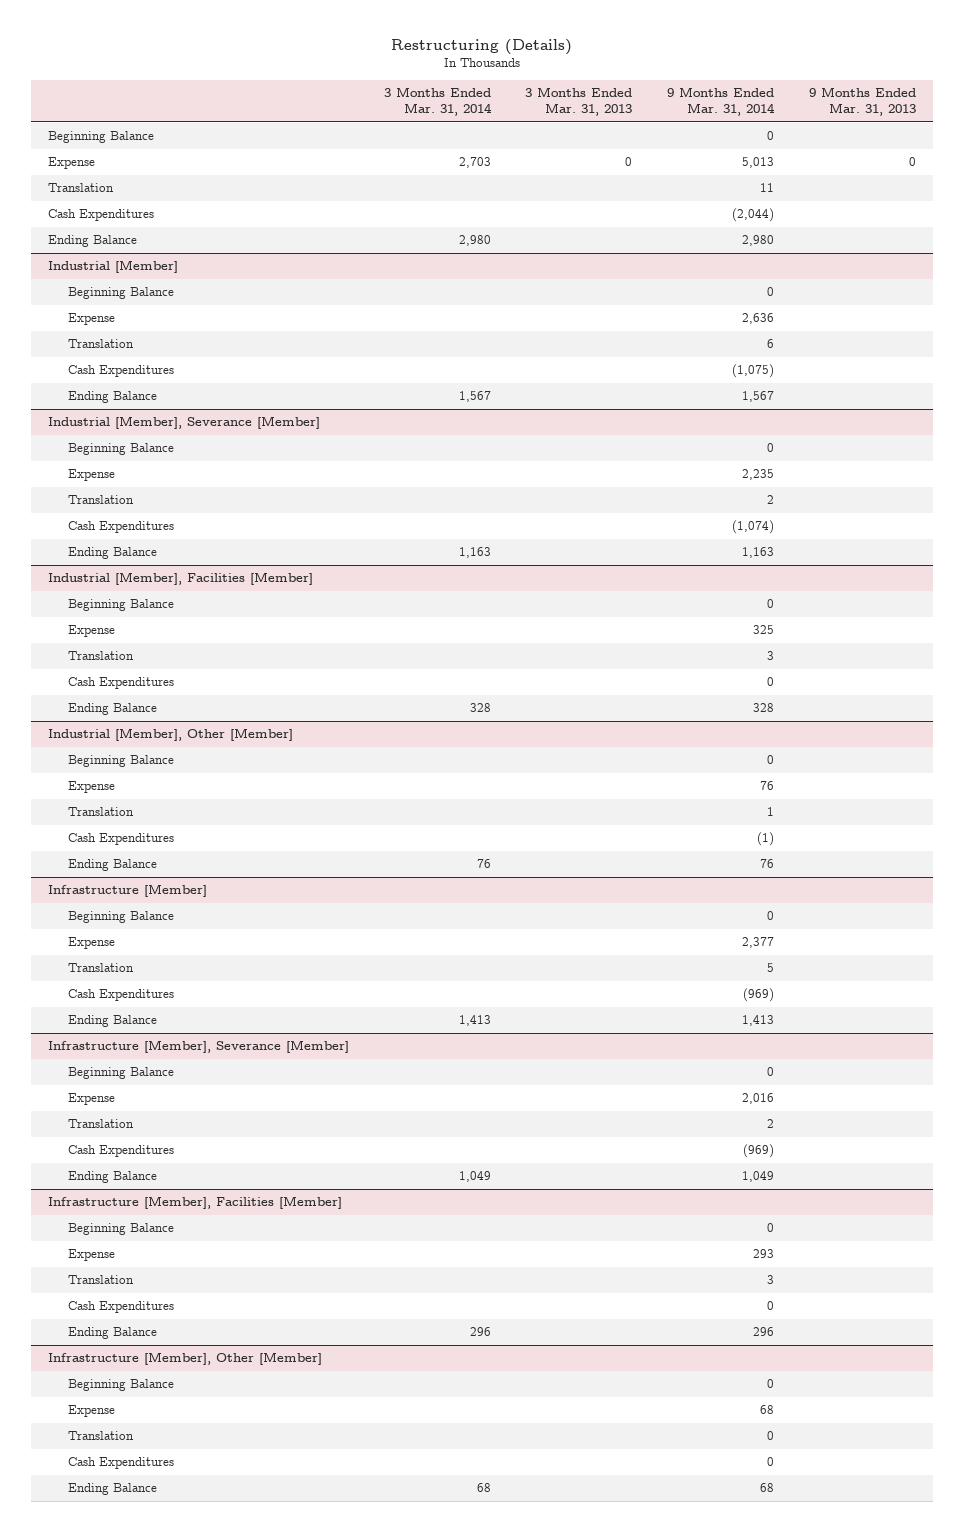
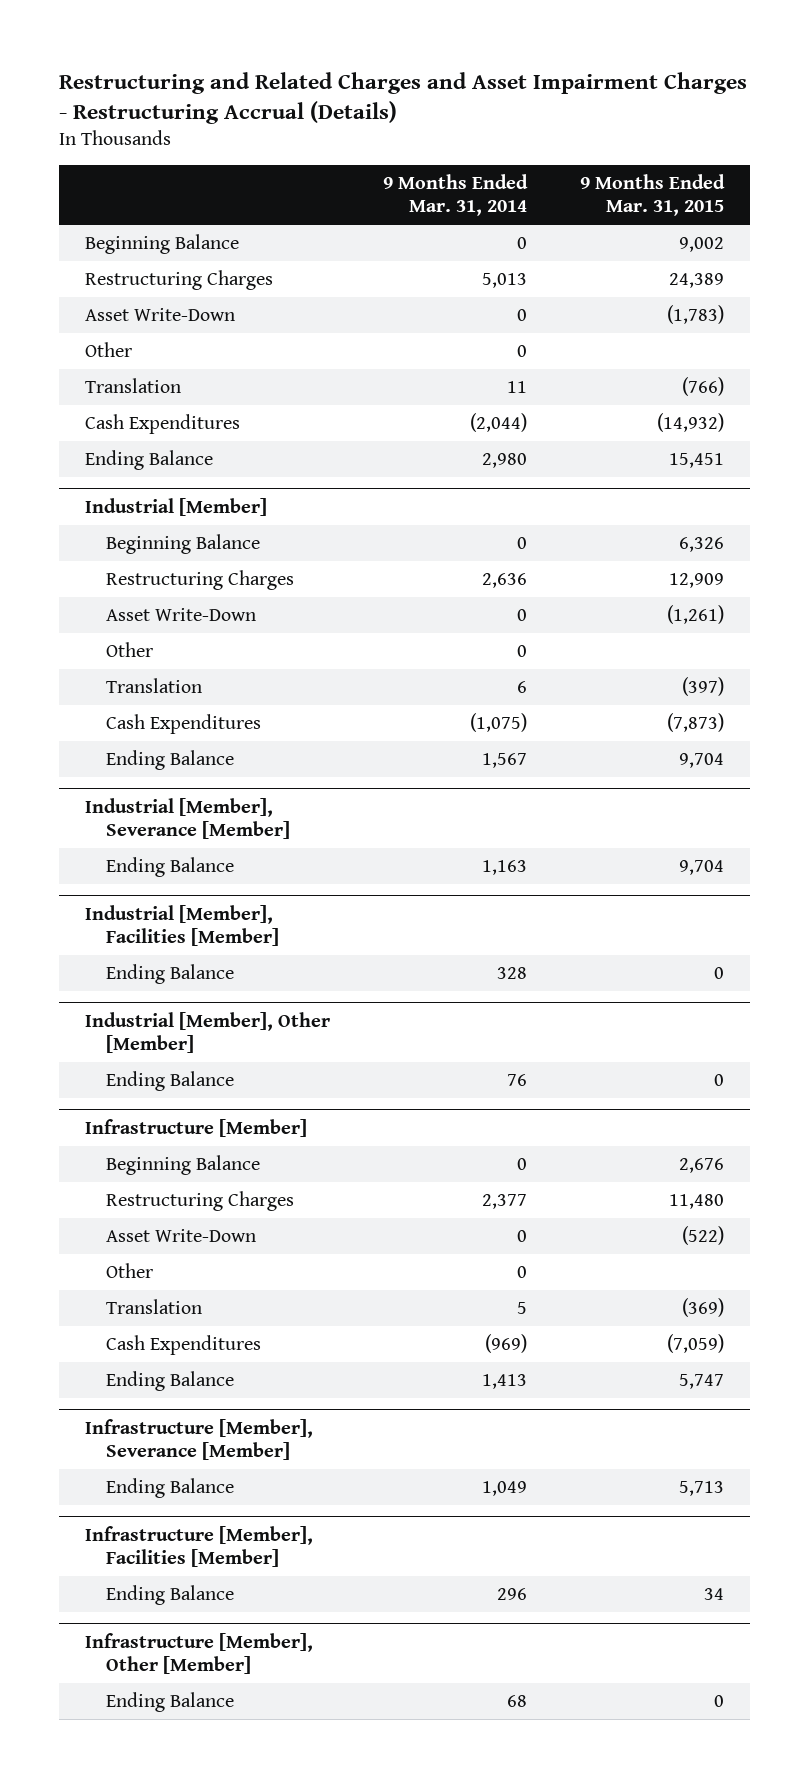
[390,39,572,56] Restructuring (Details) -> [58,71,747,124] Restructuring and Related Charges and Asset Impairment Charges - Restructuring Accrual (Details)
[383,86,492,116] 3 Months Ended Mar. 31, 2014 -> none
[525,86,633,116] 3 Months Ended Mar. 31, 2013 -> none
[808,86,916,116] 9 Months Ended Mar. 31, 2013 -> none
none -> [579,173,725,217] 9 Months Ended Mar. 31, 2015
[48,157,96,170] Expense -> [84,269,273,290] Restructuring Charges
none -> [84,307,235,321] Asset Write-Down
none -> [84,341,132,357] Other
[67,313,115,326] Expense -> [106,569,295,590] Restructuring Charges
none -> [106,607,257,621] Asset Write-Down
none -> [106,641,154,657] Other
[67,443,174,456] Beginning Balance -> none
[67,469,115,482] Expense -> none
[67,495,134,505] Translation -> none
[67,521,174,534] Cash Expenditures -> none
[67,599,174,612] Beginning Balance -> none
[67,625,115,638] Expense -> none
[67,651,134,661] Translation -> none
[67,677,174,690] Cash Expenditures -> none
[67,755,174,768] Beginning Balance -> none
[67,781,115,794] Expense -> none
[67,807,134,817] Translation -> none
[67,833,174,846] Cash Expenditures -> none
[67,937,115,950] Expense -> [106,1190,295,1211] Restructuring Charges
none -> [106,1228,257,1242] Asset Write-Down
none -> [106,1262,154,1278] Other
[67,1067,174,1080] Beginning Balance -> none
[67,1093,115,1106] Expense -> none
[67,1119,134,1129] Translation -> none
[67,1145,174,1158] Cash Expenditures -> none
[67,1223,174,1236] Beginning Balance -> none
[67,1249,115,1262] Expense -> none
[67,1275,134,1285] Translation -> none
[67,1301,174,1314] Cash Expenditures -> none
[67,1379,174,1392] Beginning Balance -> none
[67,1405,115,1418] Expense -> none
[67,1431,134,1441] Translation -> none
[67,1457,174,1470] Cash Expenditures -> none

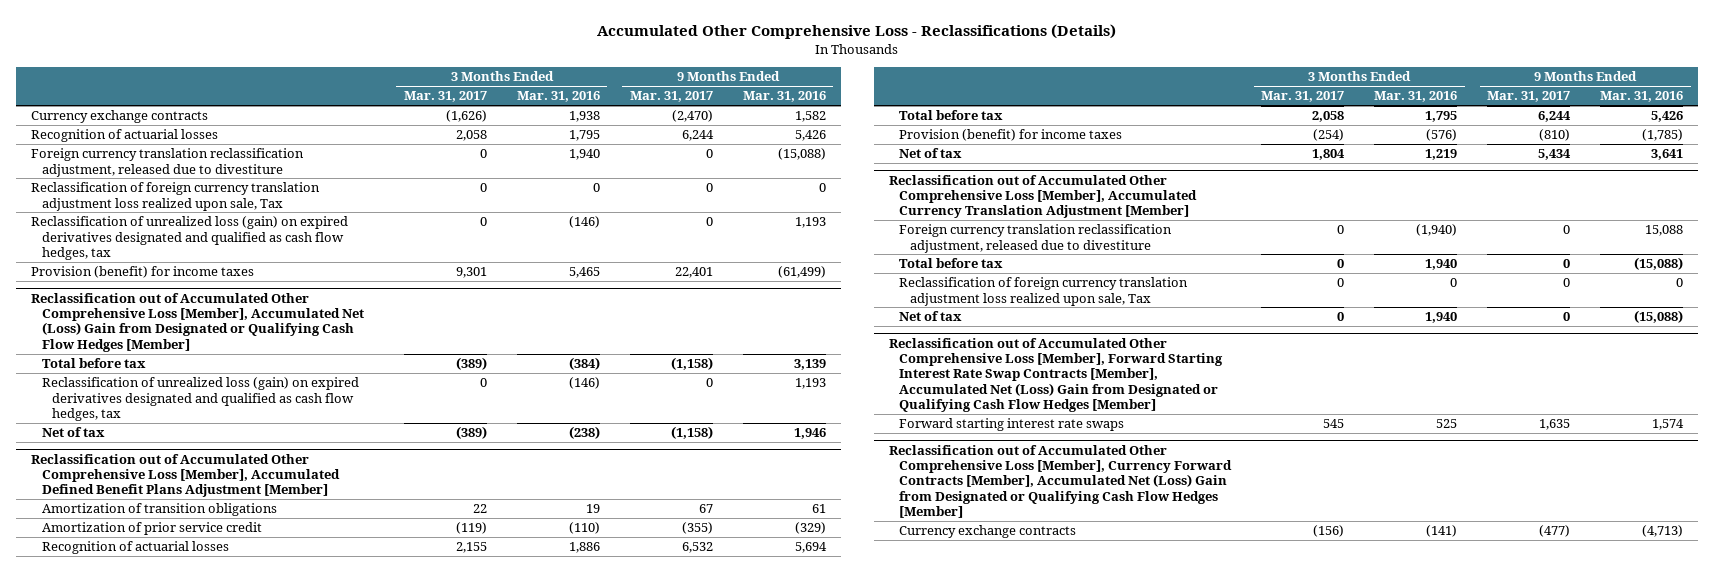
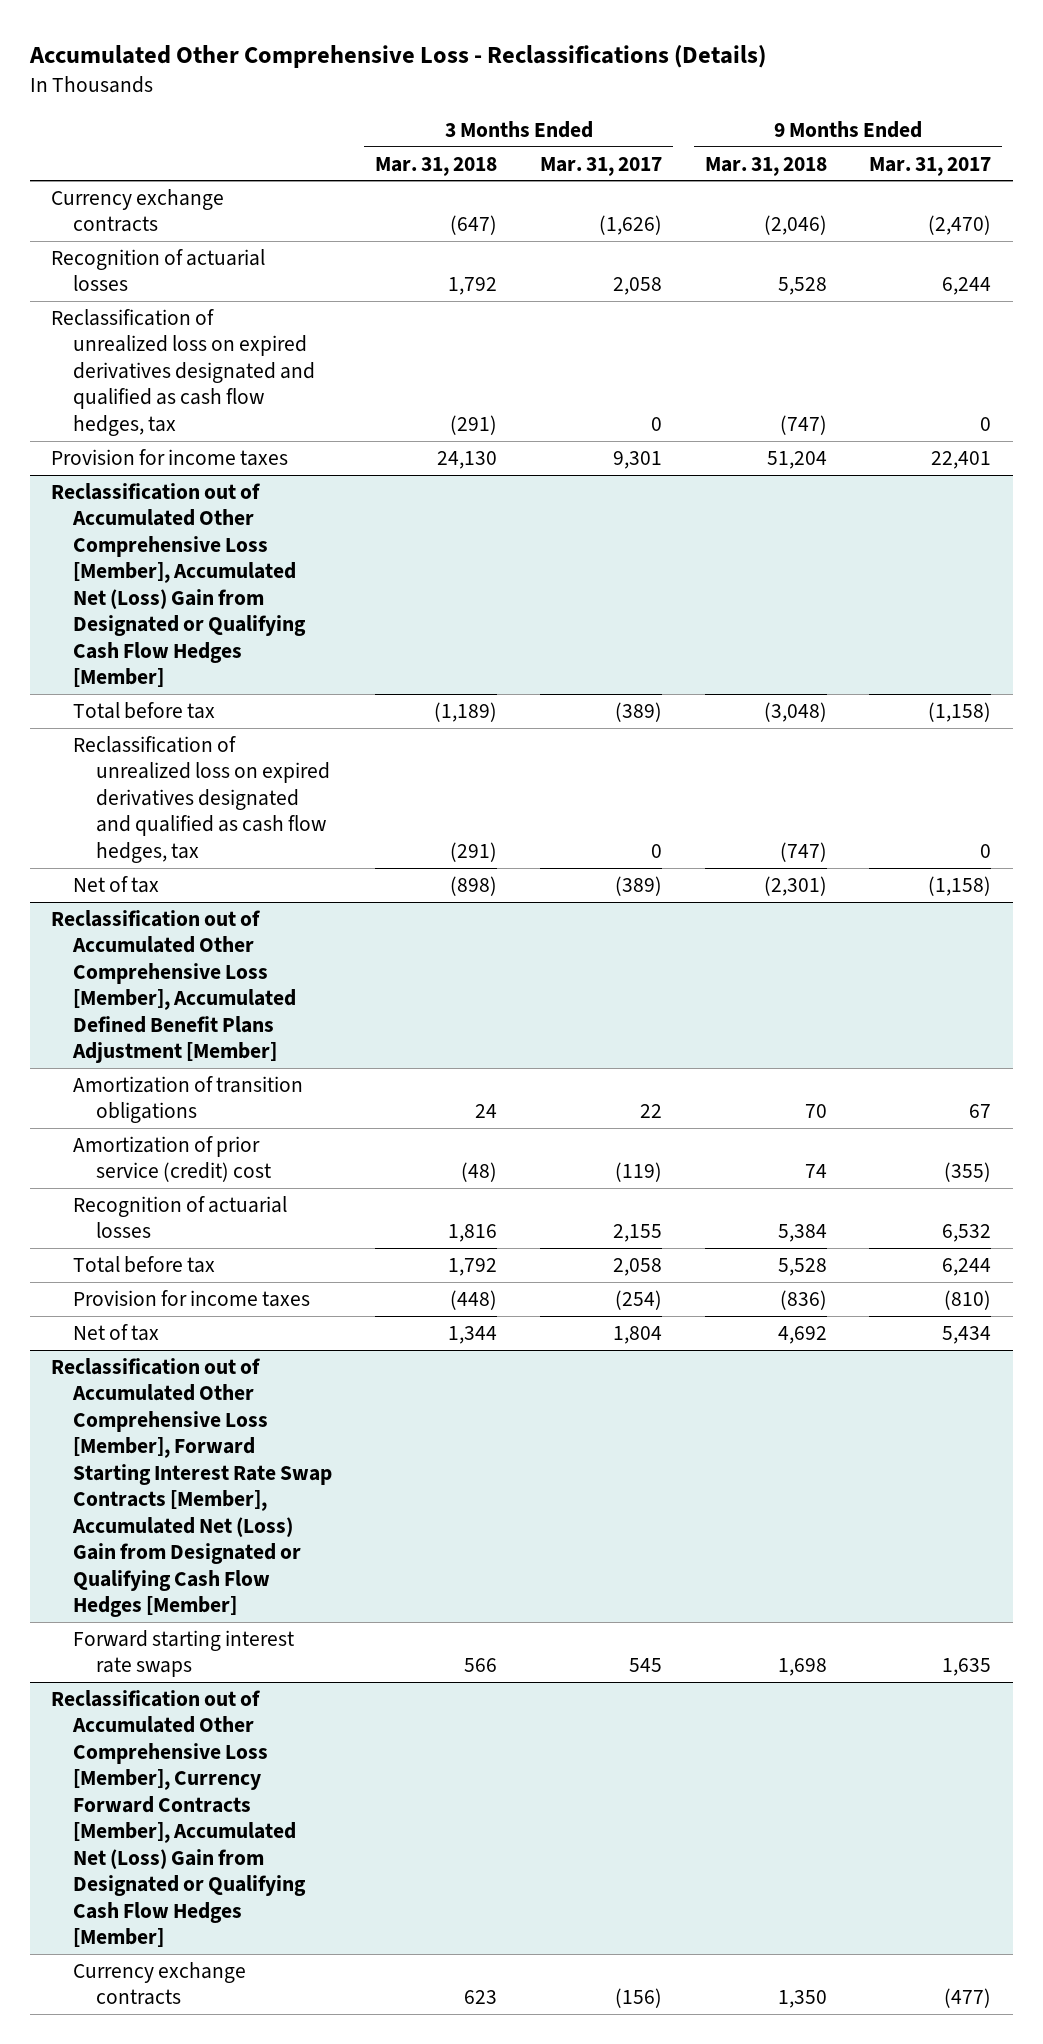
[516,91,600,103] Mar. 31, 2016 -> none
[742,91,826,103] Mar. 31, 2016 -> none
none -> [375,156,498,176] Mar. 31, 2018
none -> [704,156,827,176] Mar. 31, 2018
[31,148,305,177] Foreign currency translation reclassification adjustment, released due to divestiture -> none
[31,182,321,211] Reclassification of foreign currency translation adjustment loss realized upon sale, Tax -> none
[31,216,349,260] Reclassification of unrealized loss (gain) on expired derivatives designated and qualified as cash flow hedges, tax -> [51,308,316,436] Reclassification of unrealized loss on expired derivatives designated and qualified as cash flow hedges, tax
[31,266,255,279] Provision (benefit) for income taxes -> [51,448,289,466] Provision for income taxes
[41,377,359,421] Reclassification of unrealized loss (gain) on expired derivatives designated and qualified as cash flow hedges, tax -> [73,735,330,863] Reclassification of unrealized loss on expired derivatives designated and qualified as cash flow hedges, tax
[41,522,262,536] Amortization of prior service credit -> [73,1135,271,1183] Amortization of prior service (credit) cost
[899,129,1123,142] Provision (benefit) for income taxes -> [73,1289,311,1307] Provision for income taxes
[888,174,1198,219] Reclassification out of Accumulated Other Comprehensive Loss [Member], Accumulated Currency Translation Adjustment [Member] -> none
[899,224,1173,253] Foreign currency translation reclassification adjustment, released due to divestiture -> none
[899,258,1004,269] Total before tax -> none
[899,277,1189,306] Reclassification of foreign currency translation adjustment loss realized upon sale, Tax -> none
[899,311,963,322] Net of tax -> none

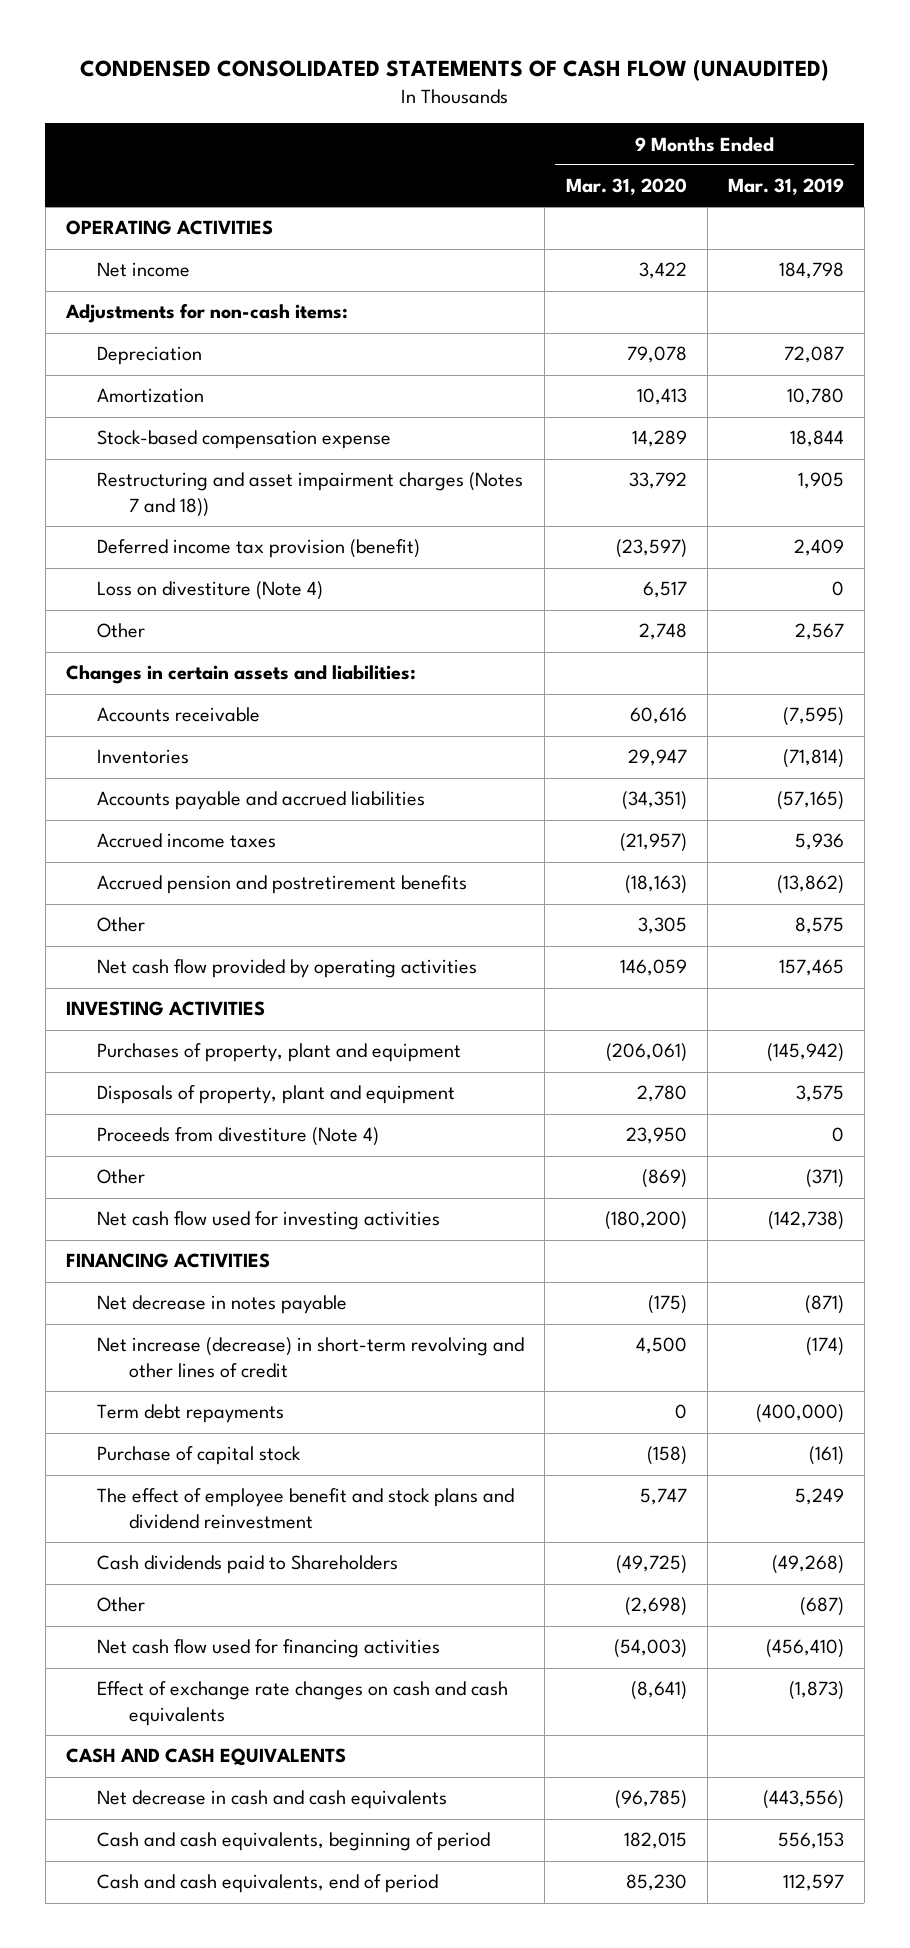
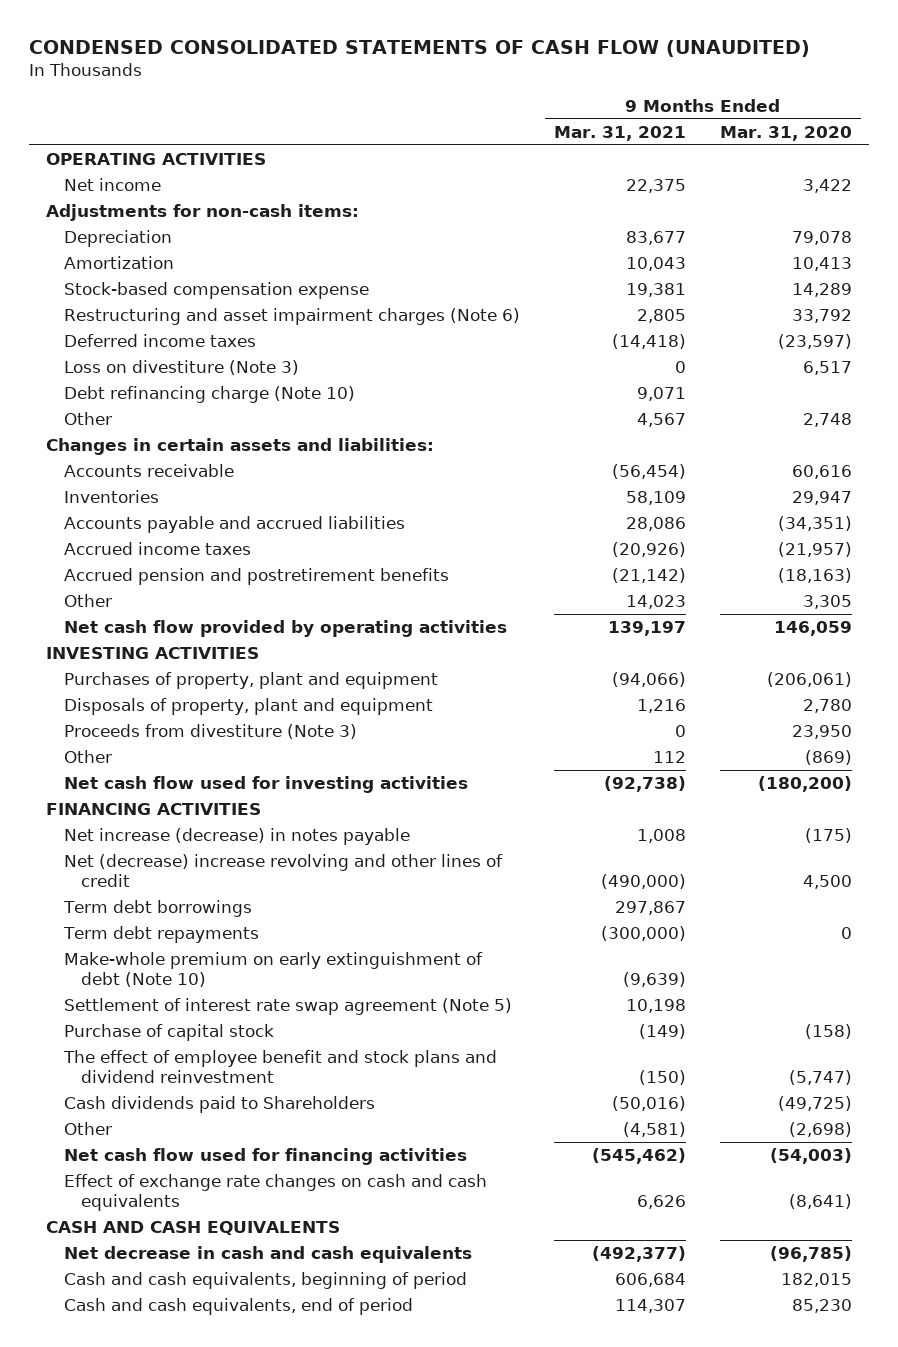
[727,178,844,196] Mar. 31, 2019 -> none
none -> [553,125,686,141] Mar. 31, 2021
[97,472,524,517] Restructuring and asset impairment charges (Notes 7 and 18)) -> [63,308,520,326] Restructuring and asset impairment charges (Note 6)
[97,539,421,559] Deferred income tax provision (benefit) -> [63,334,256,348] Deferred income taxes
[97,581,324,601] Loss on divestiture (Note 4) -> [63,360,299,376] Loss on divestiture (Note 3)
none -> [63,386,355,404] Debt refinancing charge (Note 10)
[97,1127,380,1147] Proceeds from divestiture (Note 4) -> [63,724,357,740] Proceeds from divestiture (Note 3)
[97,1295,348,1315] Net decrease in notes payable -> [63,828,410,846] Net increase (decrease) in notes payable
[97,1337,525,1378] Net increase (decrease) in short-term revolving and other lines of credit -> [63,854,503,888] Net (decrease) increase revolving and other lines of credit
none -> [62,900,252,918] Term debt borrowings
none -> [63,952,483,988] Make-whole premium on early extinguishment of debt (Note 10)
none -> [63,998,512,1016] Settlement of interest rate swap agreement (Note 5)
[639,1488,687,1506] 5,747 -> [789,1070,853,1086] (5,747)

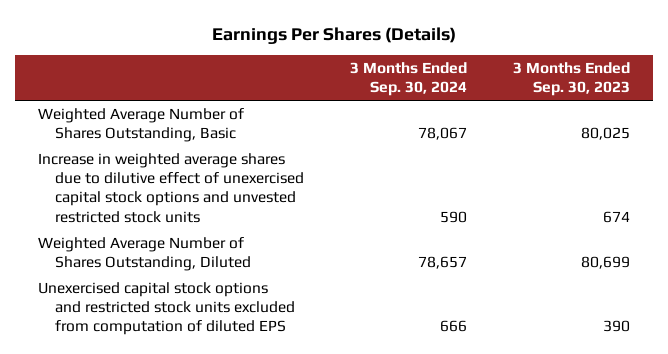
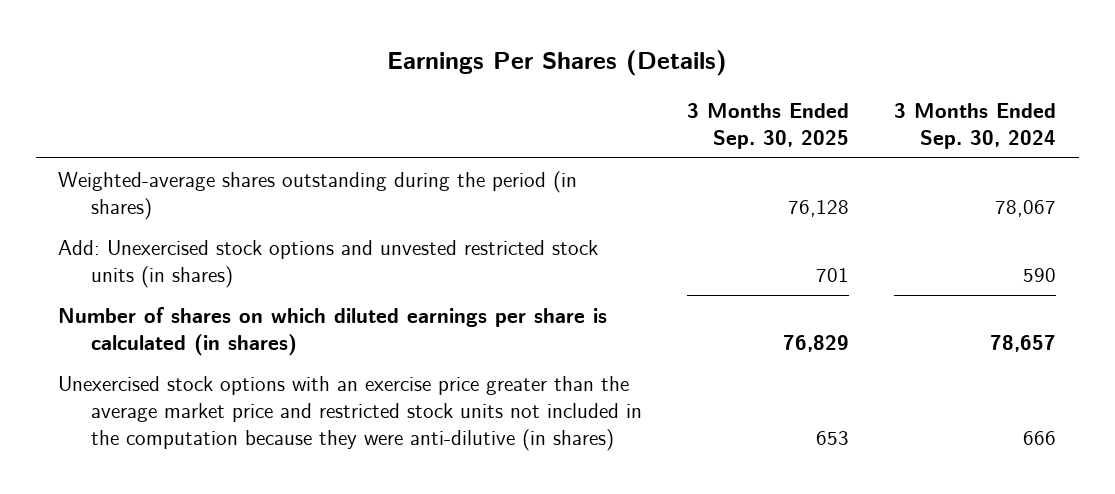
[512,62,630,97] 3 Months Ended Sep. 30, 2023 -> none
none -> [687,102,850,149] 3 Months Ended Sep. 30, 2025
[38,108,245,143] Weighted Average Number of Shares Outstanding, Basic -> [58,170,578,220] Weighted-average shares outstanding during the period (in shares)
[38,153,304,223] Increase in weighted average shares due to dilutive effect of unexercised capital stock options and unvested restricted stock units -> [58,239,599,288] Add: Unexercised stock options and unvested restricted stock units (in shares)
[38,237,251,272] Weighted Average Number of Shares Outstanding, Diluted -> [58,306,608,356] Number of shares on which diluted earnings per share is calculated (in shares)
[38,282,295,336] Unexercised capital stock options and restricted stock units excluded from computation of diluted EPS -> [58,375,643,451] Unexercised stock options with an exercise price greater than the average market price and restricted stock units not included in the computation because they were anti-dilutive (in shares)

